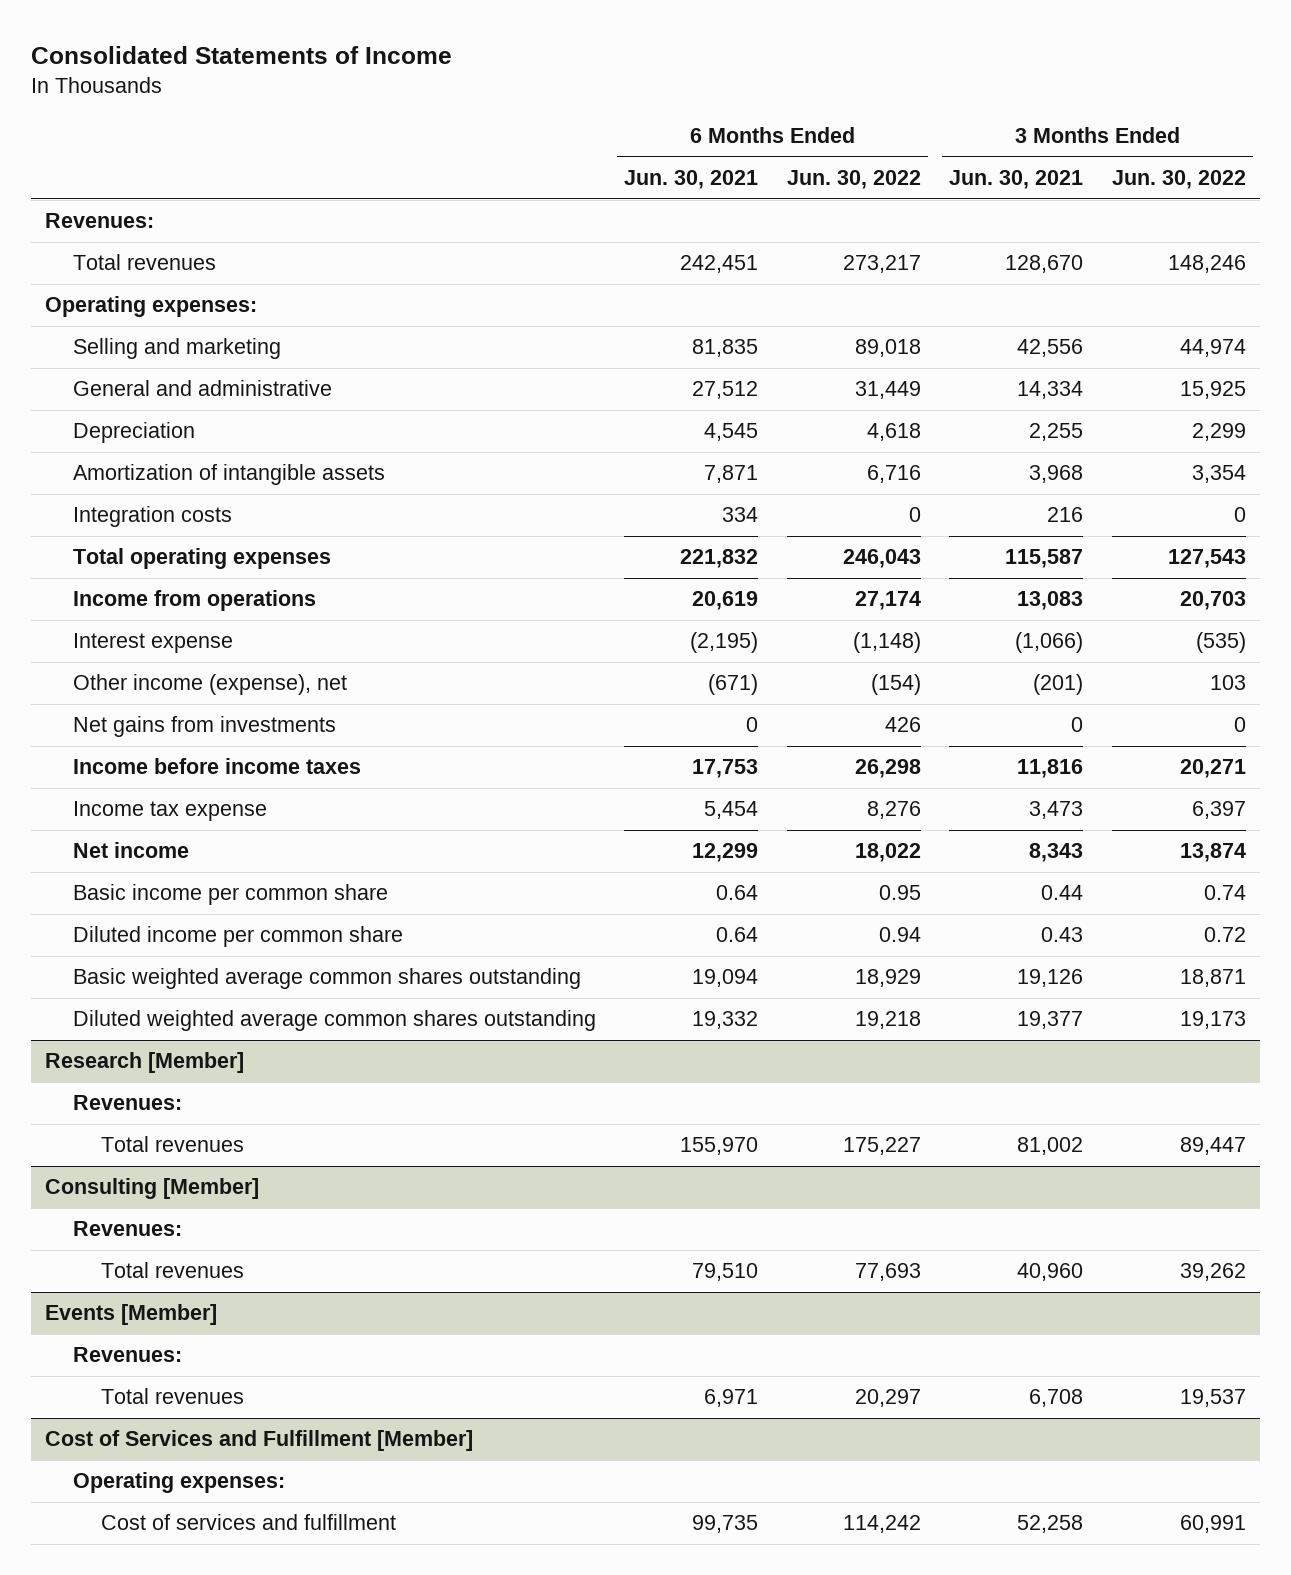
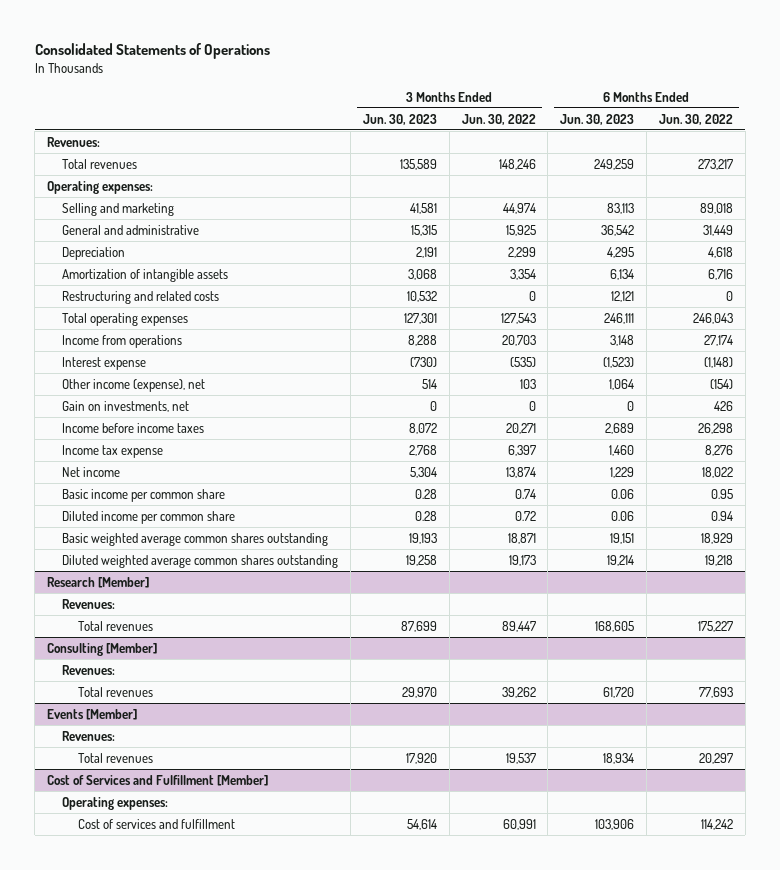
[31,46,453,65] Consolidated Statements of Income -> [34,43,270,60] Consolidated Statements of Operations
[624,169,759,189] Jun. 30, 2021 -> none
[949,169,1084,189] Jun. 30, 2021 -> none
none -> [362,113,437,125] Jun. 30, 2023
none -> [560,113,635,125] Jun. 30, 2023
[73,506,233,528] Integration costs -> none
none -> [62,290,220,304] Restructuring and related costs
[73,716,337,738] Net gains from investments -> [62,400,190,412] Gain on investments, net

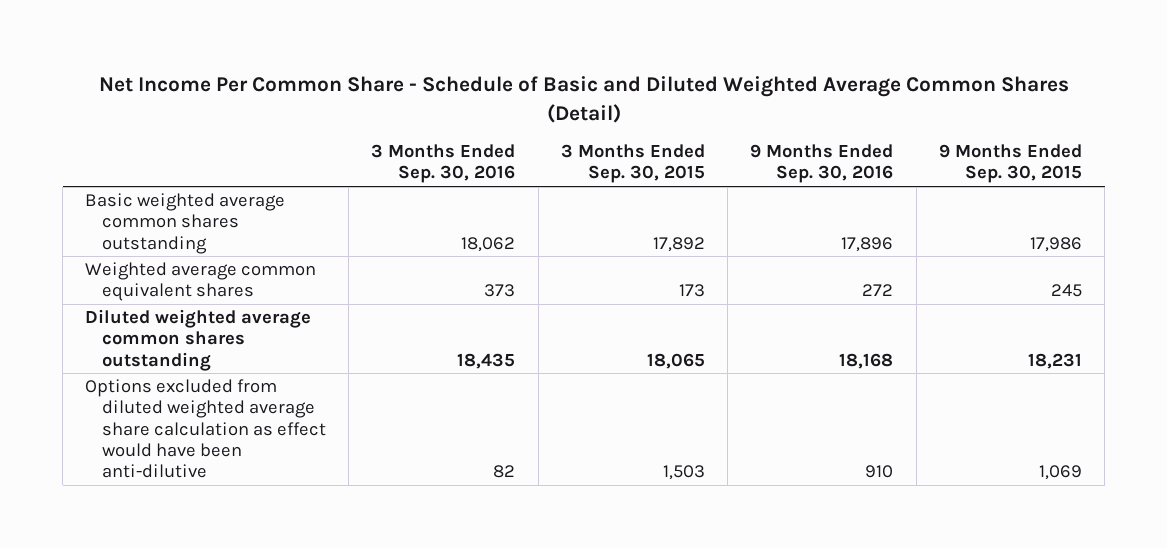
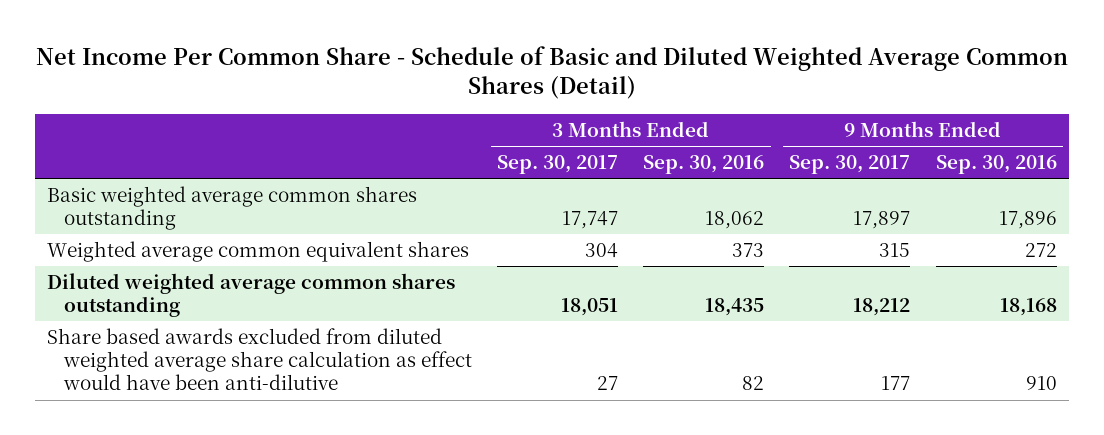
[560,144,705,184] 3 Months Ended Sep. 30, 2015 -> none
[938,144,1082,184] 9 Months Ended Sep. 30, 2015 -> none
none -> [496,155,618,175] Sep. 30, 2017
none -> [789,155,911,175] Sep. 30, 2017
[85,379,326,478] Options excluded from diluted weighted average share calculation as effect would have been anti-dilutive -> [47,328,472,391] Share based awards excluded from diluted weighted average share calculation as effect would have been anti-dilutive

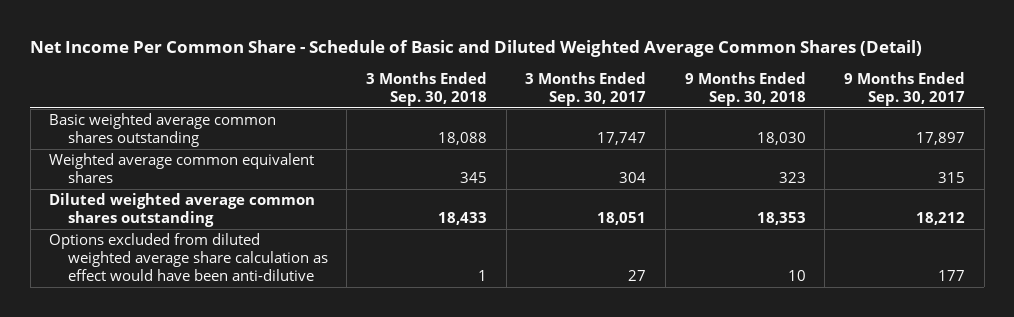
[643,155,765,175] Sep. 30, 2016 -> none
[935,155,1057,175] Sep. 30, 2016 -> none
none -> [366,71,488,106] 3 Months Ended Sep. 30, 2018
none -> [684,71,806,106] 9 Months Ended Sep. 30, 2018
[47,328,472,391] Share based awards excluded from diluted weighted average share calculation as effect would have been anti-dilutive -> [49,233,328,282] Options excluded from diluted weighted average share calculation as effect would have been anti-dilutive

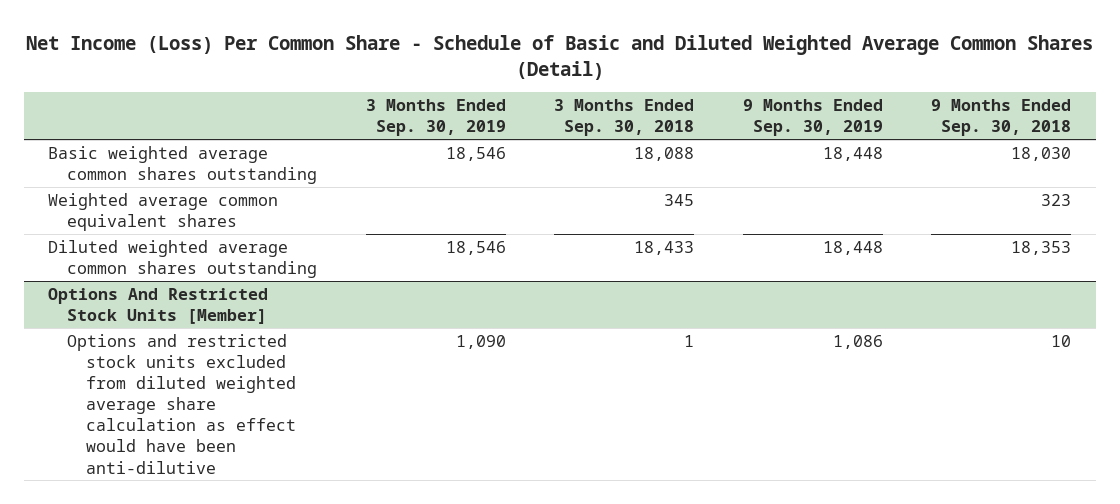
[30,39,923,57] Net Income Per Common Share - Schedule of Basic and Diluted Weighted Average Common Shares (Detail) -> [25,34,1093,80] Net Income (Loss) Per Common Share - Schedule of Basic and Diluted Weighted Average Common Shares (Detail)
[525,71,647,106] 3 Months Ended Sep. 30, 2017 -> none
[843,71,965,106] 9 Months Ended Sep. 30, 2017 -> none
none -> [365,99,506,137] 3 Months Ended Sep. 30, 2019
none -> [742,99,883,137] 9 Months Ended Sep. 30, 2019
none -> [48,287,269,324] Options And Restricted Stock Units [Member]
[49,233,328,282] Options excluded from diluted weighted average share calculation as effect would have been anti-dilutive -> [66,333,296,474] Options and restricted stock units excluded from diluted weighted average share calculation as effect would have been anti-dilutive

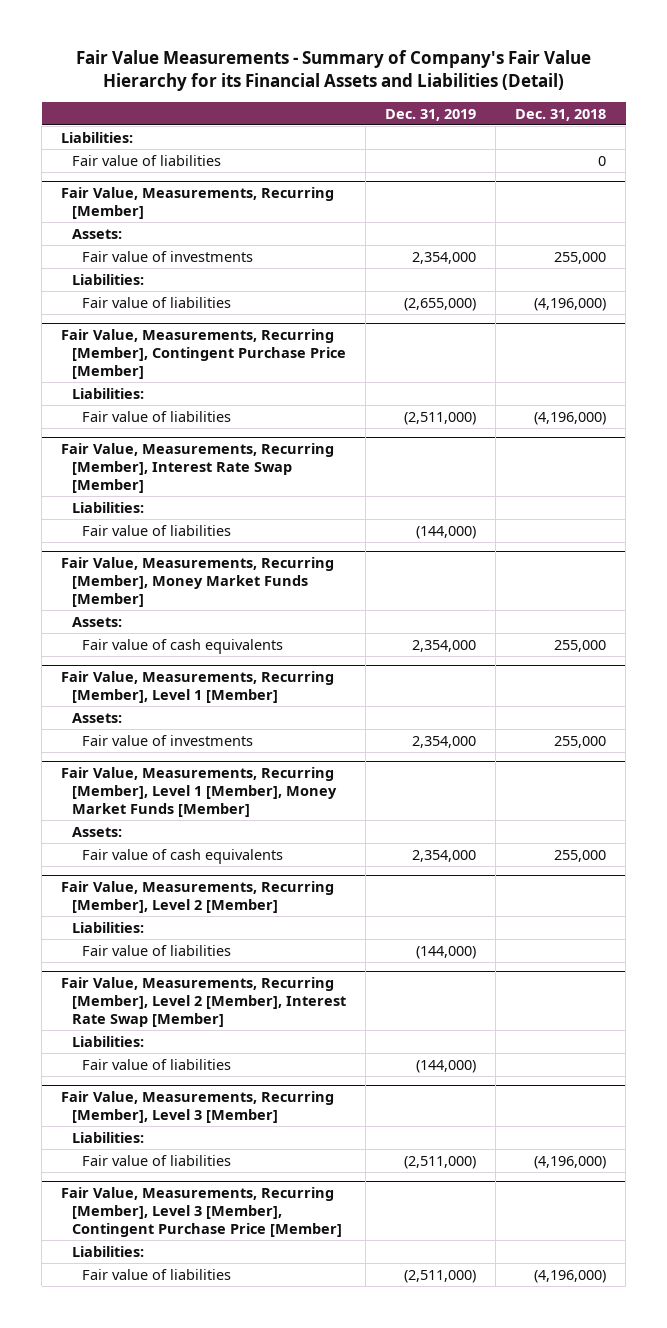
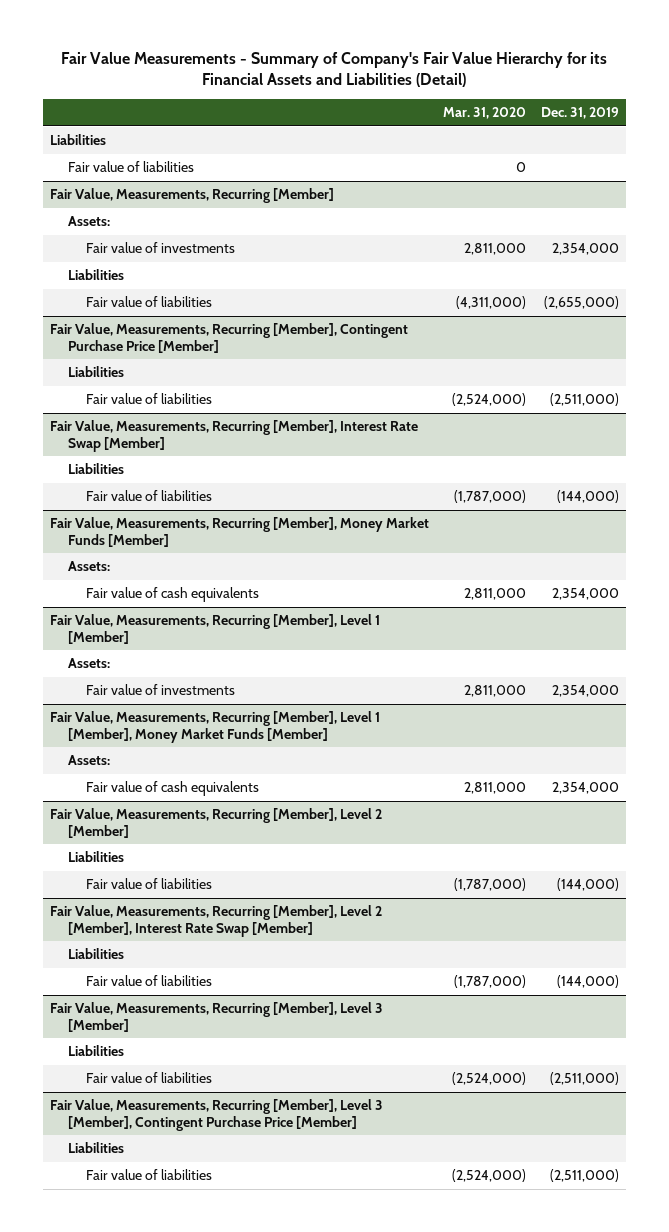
[515,108,607,121] Dec. 31, 2018 -> none
none -> [443,107,527,120] Mar. 31, 2020
[61,131,134,143] Liabilities: -> [49,134,106,146] Liabilities
[71,273,144,285] Liabilities: -> [67,269,124,281] Liabilities
[71,387,144,399] Liabilities: -> [67,366,124,378] Liabilities
[71,501,144,513] Liabilities: -> [67,463,124,475] Liabilities
[71,921,144,933] Liabilities: -> [67,851,124,863] Liabilities
[71,1035,144,1047] Liabilities: -> [67,948,124,960] Liabilities
[71,1131,144,1143] Liabilities: -> [67,1045,124,1057] Liabilities
[71,1245,144,1257] Liabilities: -> [67,1142,124,1154] Liabilities

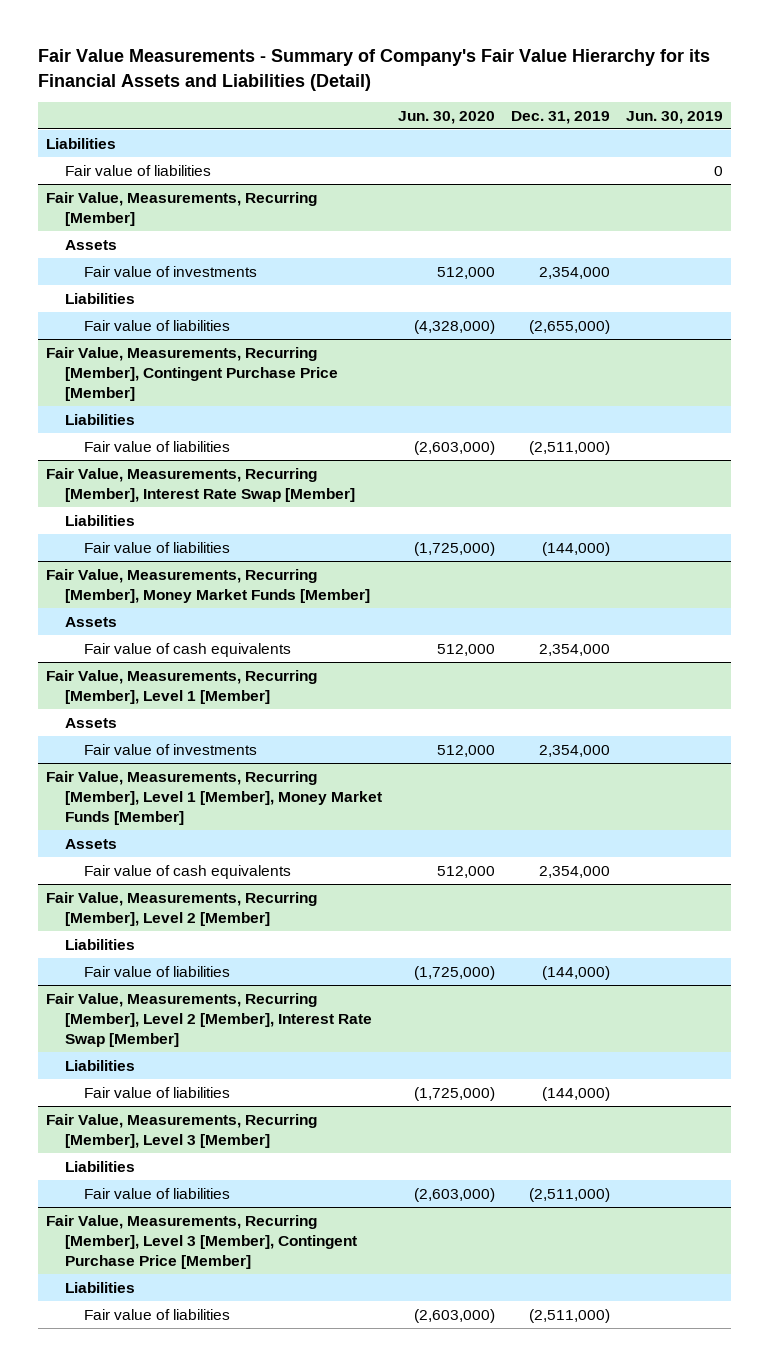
[443,107,527,120] Mar. 31, 2020 -> none
none -> [398,110,496,124] Jun. 30, 2020
none -> [626,110,724,124] Jun. 30, 2019
[67,216,110,227] Assets: -> [65,239,118,250] Assets
[67,561,110,572] Assets: -> [65,616,118,627] Assets
[67,658,110,669] Assets: -> [65,717,118,728] Assets
[67,755,110,766] Assets: -> [65,838,118,849] Assets

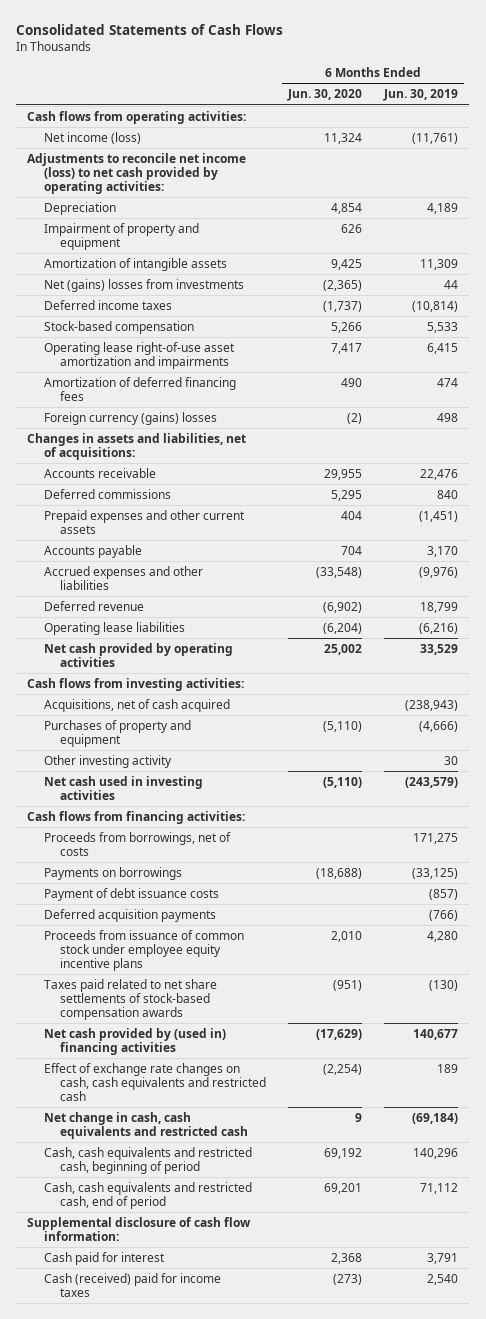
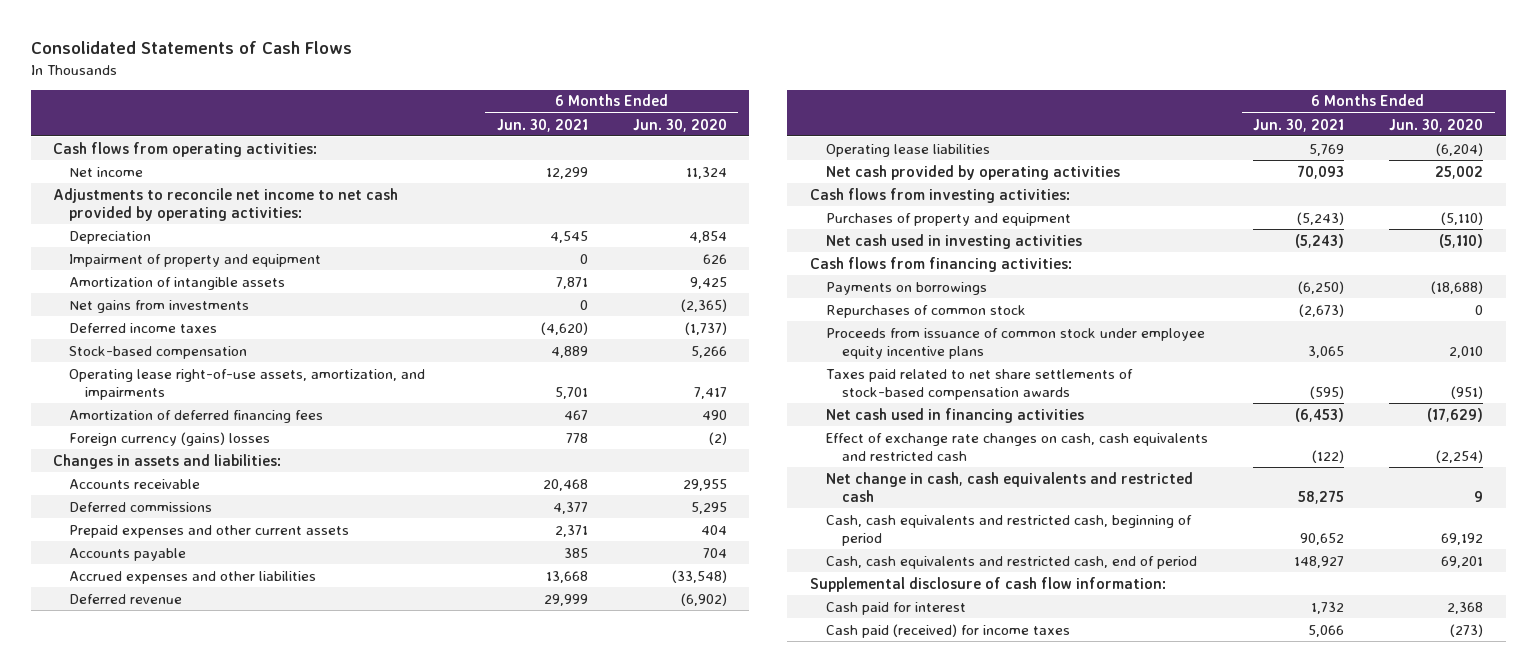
[383,89,459,102] Jun. 30, 2019 -> none
none -> [496,118,588,132] Jun. 30, 2021
[43,131,141,144] Net income (loss) -> [69,166,144,177] Net income
[27,152,247,194] Adjustments to reconcile net income (loss) to net cash provided by operating activities: -> [53,187,399,221] Adjustments to reconcile net income to net cash provided by operating activities:
[43,278,244,292] Net (gains) losses from investments -> [69,299,250,313] Net gains from investments
[43,341,235,369] Operating lease right-of-use asset amortization and impairments -> [69,368,426,400] Operating lease right-of-use assets, amortization, and impairments
[27,432,247,460] Changes in assets and liabilities, net of acquisitions: -> [53,453,282,469] Changes in assets and liabilities:
[43,698,230,712] Acquisitions, net of cash acquired -> none
[43,754,172,768] Other investing activity -> none
[43,831,231,856] Proceeds from borrowings, net of costs -> none
[43,887,219,901] Payment of debt issuance costs -> none
[43,908,216,922] Deferred acquisition payments -> none
none -> [825,304,1026,318] Repurchases of common stock
[43,1027,226,1055] Net cash provided by (used in) financing activities -> [825,407,1084,423] Net cash used in financing activities
[43,1272,221,1297] Cash (received) paid for income taxes -> [825,623,1070,638] Cash paid (received) for income taxes

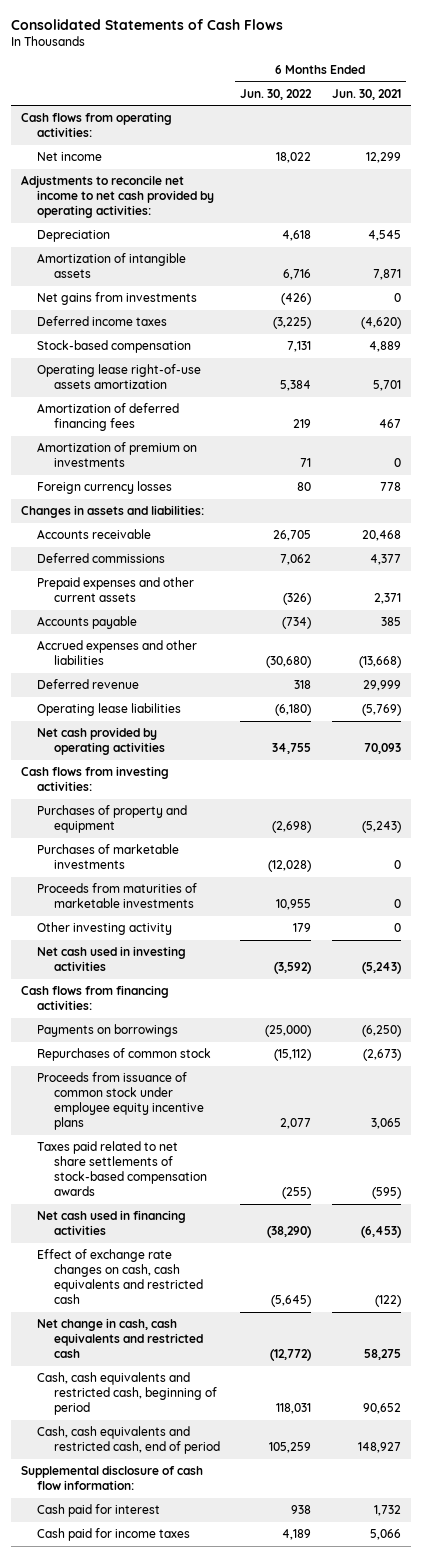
[632,118,727,132] Jun. 30, 2020 -> none
none -> [240,88,313,100] Jun. 30, 2022
[69,253,322,267] Impairment of property and equipment -> none
[69,368,426,400] Operating lease right-of-use assets, amortization, and impairments -> [37,364,202,390] Operating lease right-of-use assets amortization
none -> [37,442,198,468] Amortization of premium on investments
[69,431,271,446] Foreign currency (gains) losses -> [37,481,173,495] Foreign currency losses
[545,570,588,583] 13,668 -> [358,656,401,669] (13,668)
[1309,143,1345,156] 5,769 -> [361,704,401,717] (5,769)
none -> [37,844,180,870] Purchases of marketable investments
none -> [37,883,198,909] Proceeds from maturities of marketable investments
none -> [37,922,173,936] Other investing activity
[825,623,1070,638] Cash paid (received) for income taxes -> [37,1528,191,1542] Cash paid for income taxes

